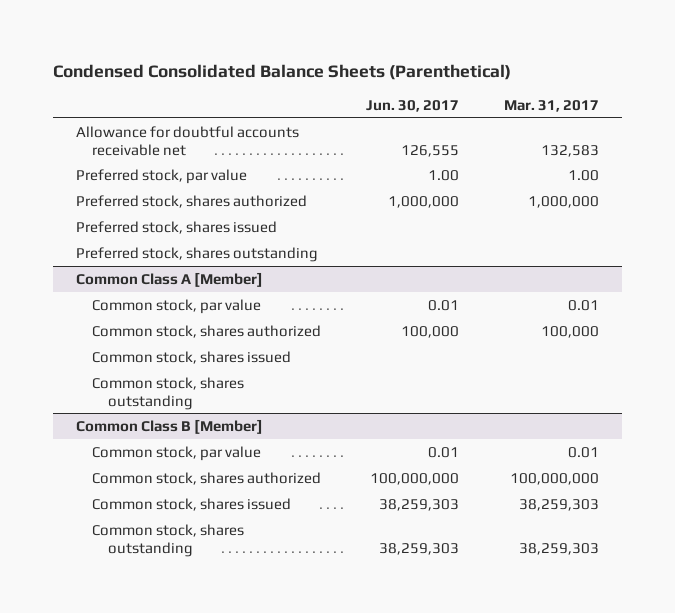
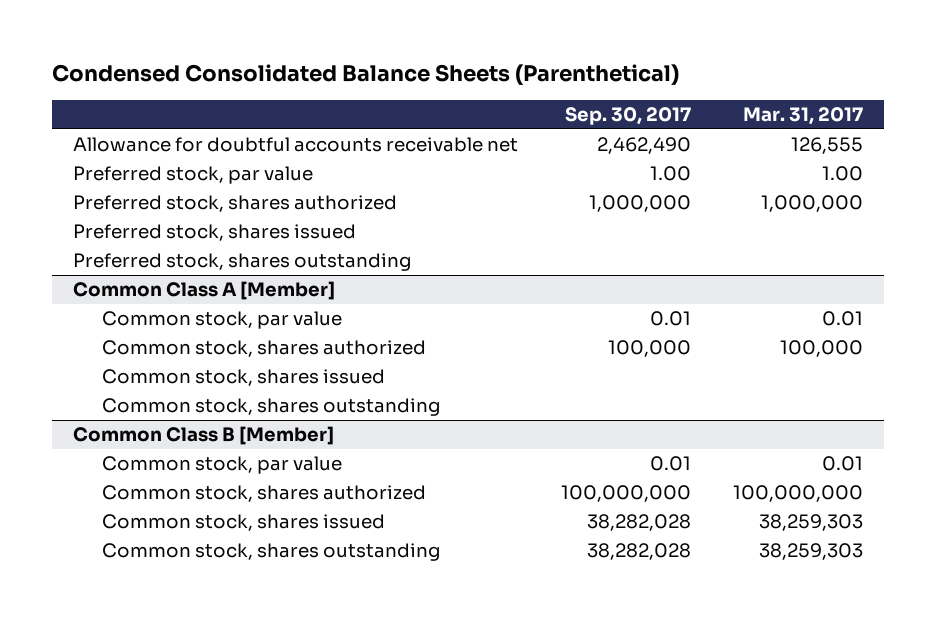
[366,99,460,112] Jun. 30, 2017 -> none
none -> [564,107,691,126] Sep. 30, 2017
[541,144,600,157] 132,583 -> [791,137,864,155] 126,555

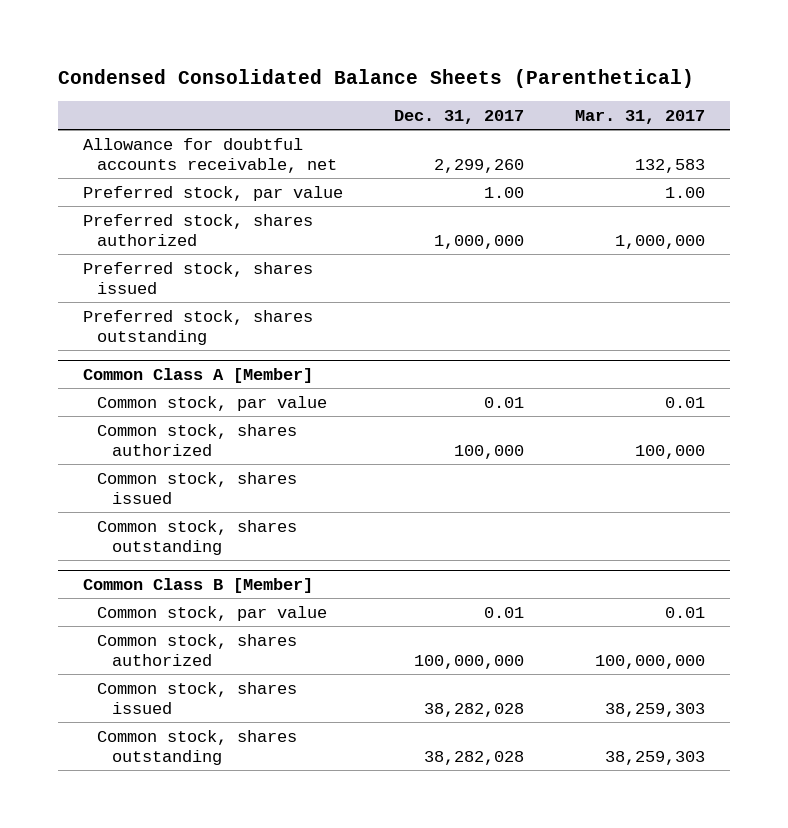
[564,107,691,126] Sep. 30, 2017 -> none
none -> [393,109,524,124] Dec. 31, 2017
[73,137,519,153] Allowance for doubtful accounts receivable net -> [82,137,338,173] Allowance for doubtful accounts receivable, net
[791,137,864,155] 126,555 -> [634,158,705,173] 132,583

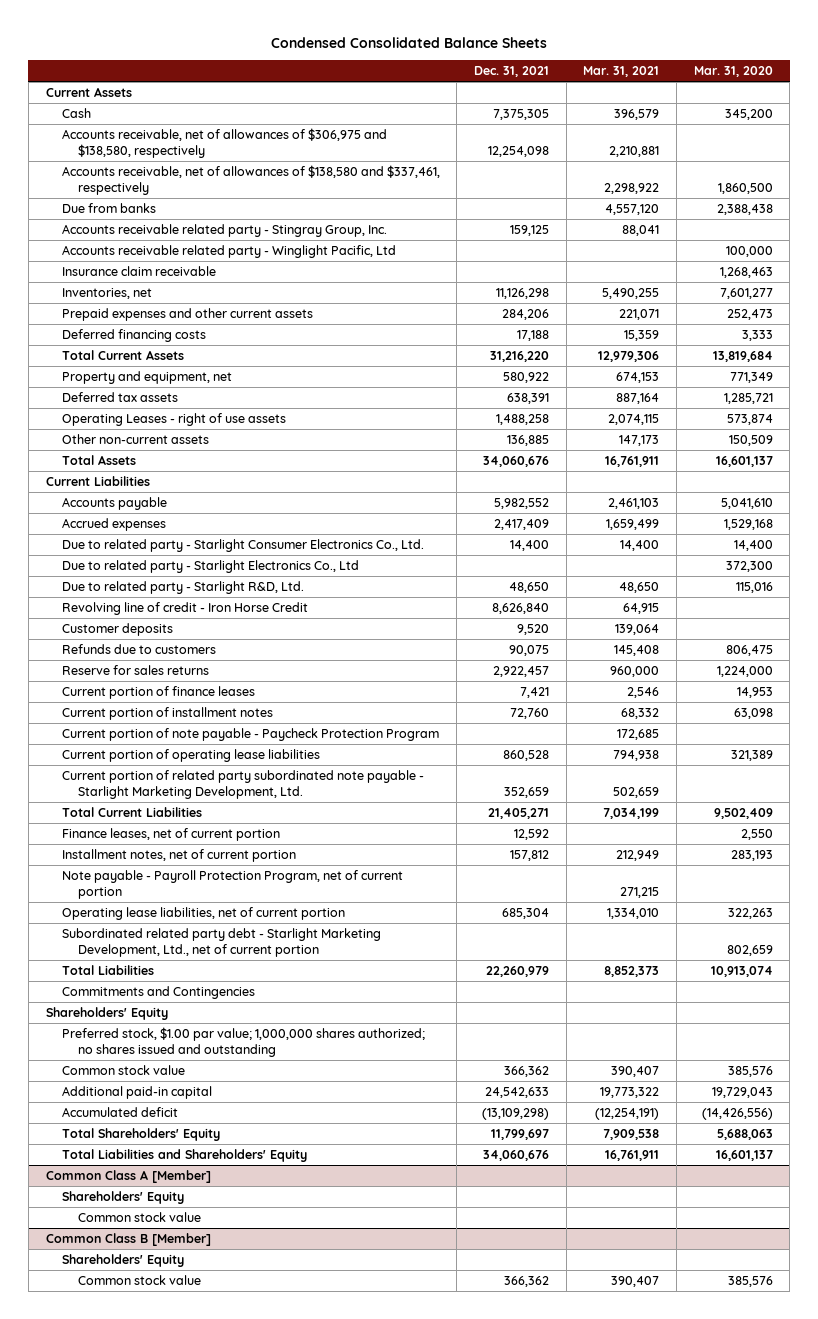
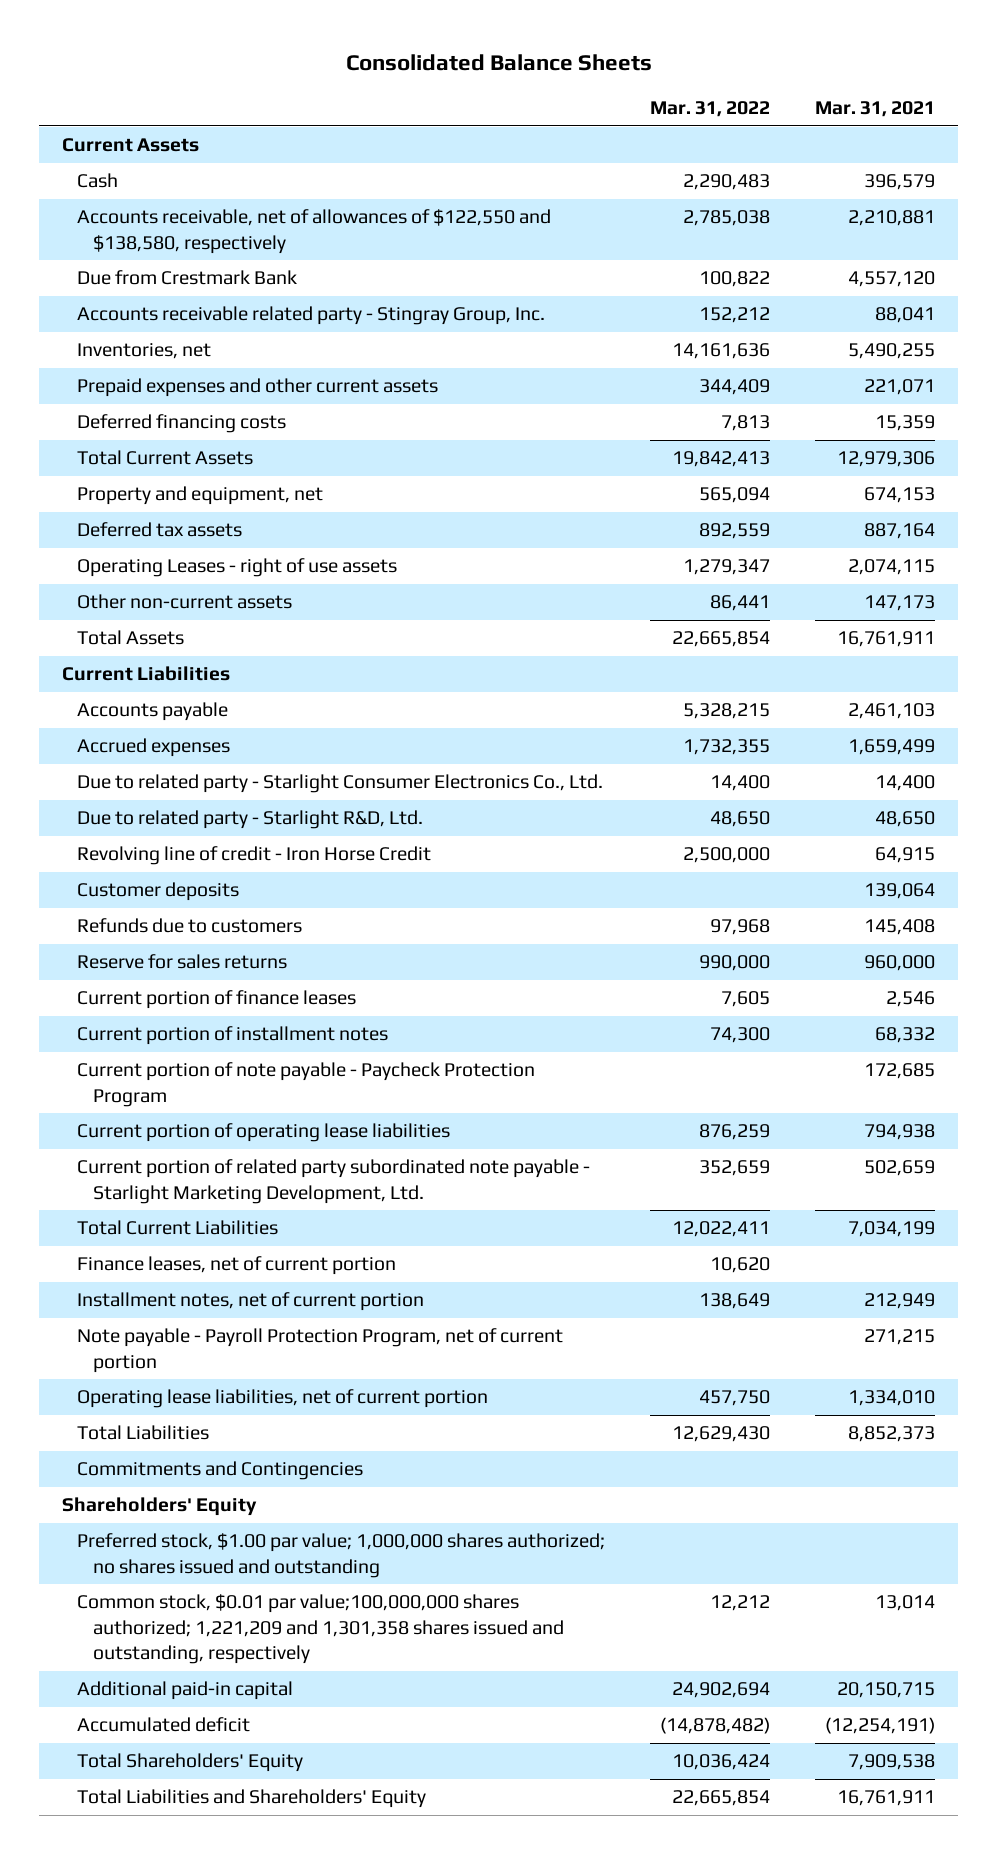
[271,36,548,48] Condensed Consolidated Balance Sheets -> [345,53,652,71] Consolidated Balance Sheets
[474,66,550,78] Dec. 31, 2021 -> none
[693,66,773,78] Mar. 31, 2020 -> none
none -> [650,100,771,117] Mar. 31, 2022
[61,164,440,196] Accounts receivable, net of allowances of $138,580 and $337,461, respectively -> none
[61,127,387,159] Accounts receivable, net of allowances of $306,975 and $138,580, respectively -> [77,209,552,254] Accounts receivable, net of allowances of $122,550 and $138,580, respectively
[61,202,156,213] Due from banks -> [77,270,298,286] Due from Crestmark Bank
[61,244,396,258] Accounts receivable related party - Winglight Pacific, Ltd -> none
[61,265,216,276] Insurance claim receivable -> none
[61,559,359,573] Due to related party - Starlight Electronics Co., Ltd -> none
[61,927,381,958] Subordinated related party debt - Starlight Marketing Development, Ltd., net of current portion -> none
[61,1064,185,1075] Common stock value -> none
none -> [77,1594,564,1665] Common stock, $0.01 par value;100,000,000 shares authorized; 1,221,209 and 1,301,358 shares issued and outstanding, respectively
[600,1086,660,1098] 19,773,322 -> [837,1682,936,1699] 20,150,715
[45,1169,211,1183] Common Class A [Member] -> none
[61,1190,184,1204] Shareholders' Equity -> none
[77,1211,201,1222] Common stock value -> none
[45,1232,211,1246] Common Class B [Member] -> none
[61,1253,184,1267] Shareholders' Equity -> none
[77,1274,201,1285] Common stock value -> none

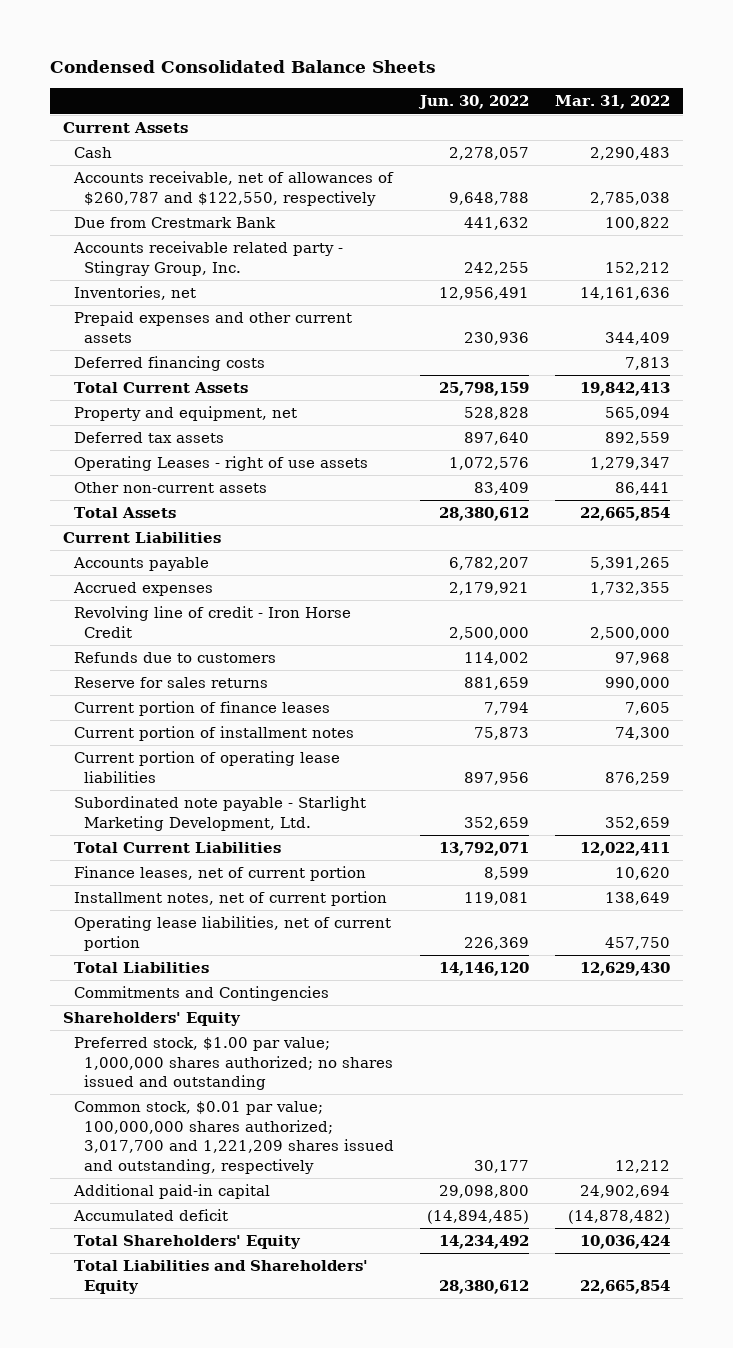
[345,53,652,71] Consolidated Balance Sheets -> [50,60,437,74] Condensed Consolidated Balance Sheets
[815,100,936,117] Mar. 31, 2021 -> none
none -> [418,95,530,110] Jun. 30, 2022
[77,209,552,254] Accounts receivable, net of allowances of $122,550 and $138,580, respectively -> [72,171,394,206] Accounts receivable, net of allowances of $260,787 and $122,550, respectively
[683,703,771,720] 5,328,215 -> [590,557,671,571] 5,391,265
[77,774,604,794] Due to related party - Starlight Consumer Electronics Co., Ltd. -> none
[77,810,424,830] Due to related party - Starlight R&D, Ltd. -> none
[77,882,240,902] Customer deposits -> none
[77,1062,536,1107] Current portion of note payable - Paycheck Protection Program -> none
[77,1159,591,1204] Current portion of related party subordinated note payable - Starlight Marketing Development, Ltd. -> [73,796,366,831] Subordinated note payable - Starlight Marketing Development, Ltd.
[77,1328,564,1373] Note payable - Payroll Protection Program, net of current portion -> none
[77,1594,564,1665] Common stock, $0.01 par value;100,000,000 shares authorized; 1,221,209 and 1,301,358 shares issued and outstanding, respectively -> [73,1101,395,1174] Common stock, $0.01 par value; 100,000,000 shares authorized; 3,017,700 and 1,221,209 shares issued and outstanding, respectively

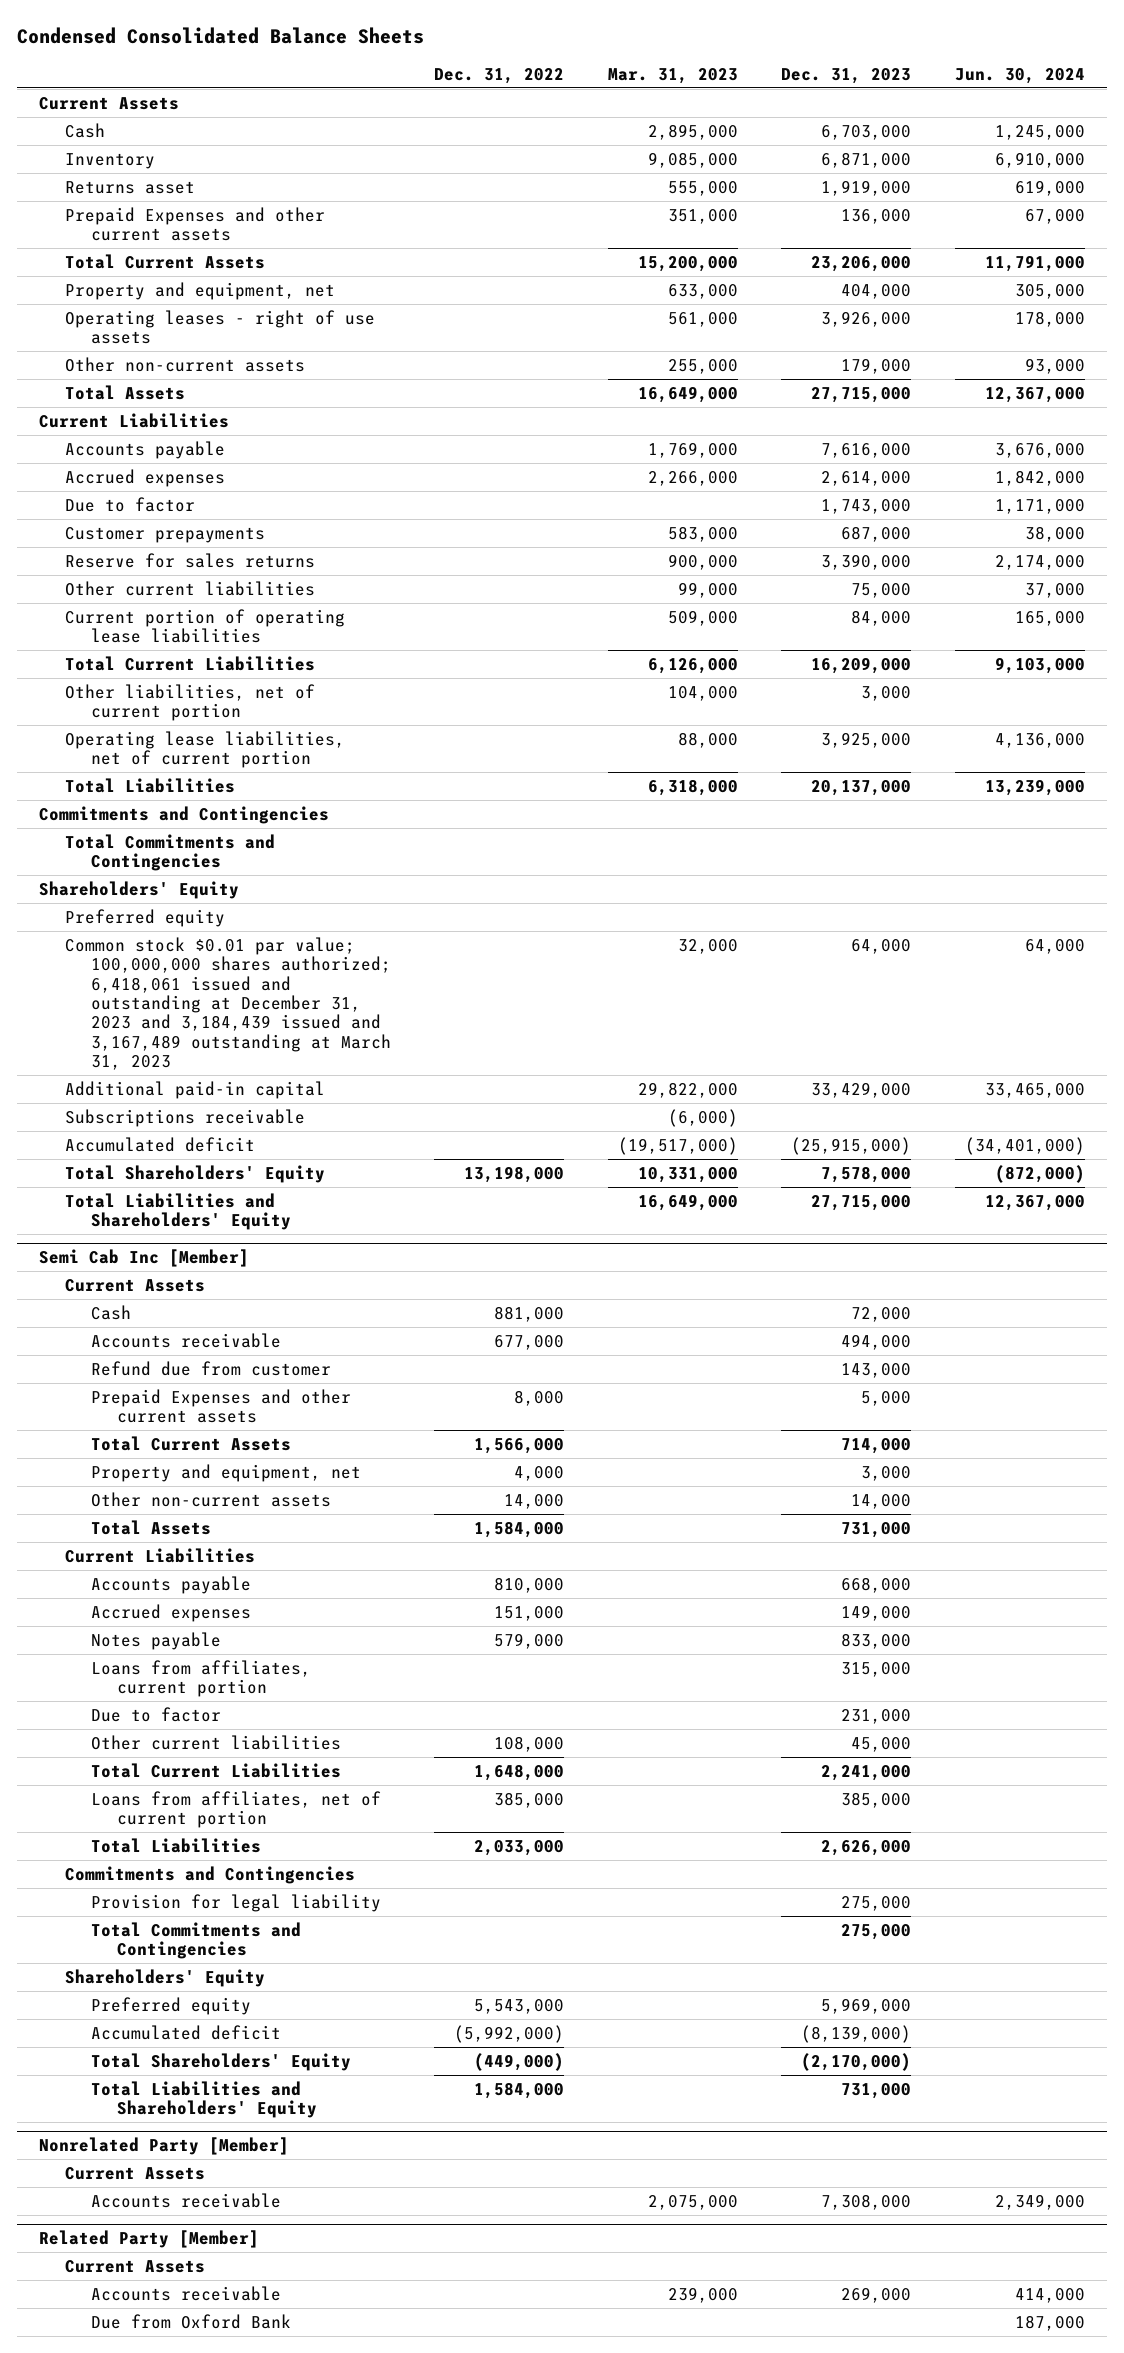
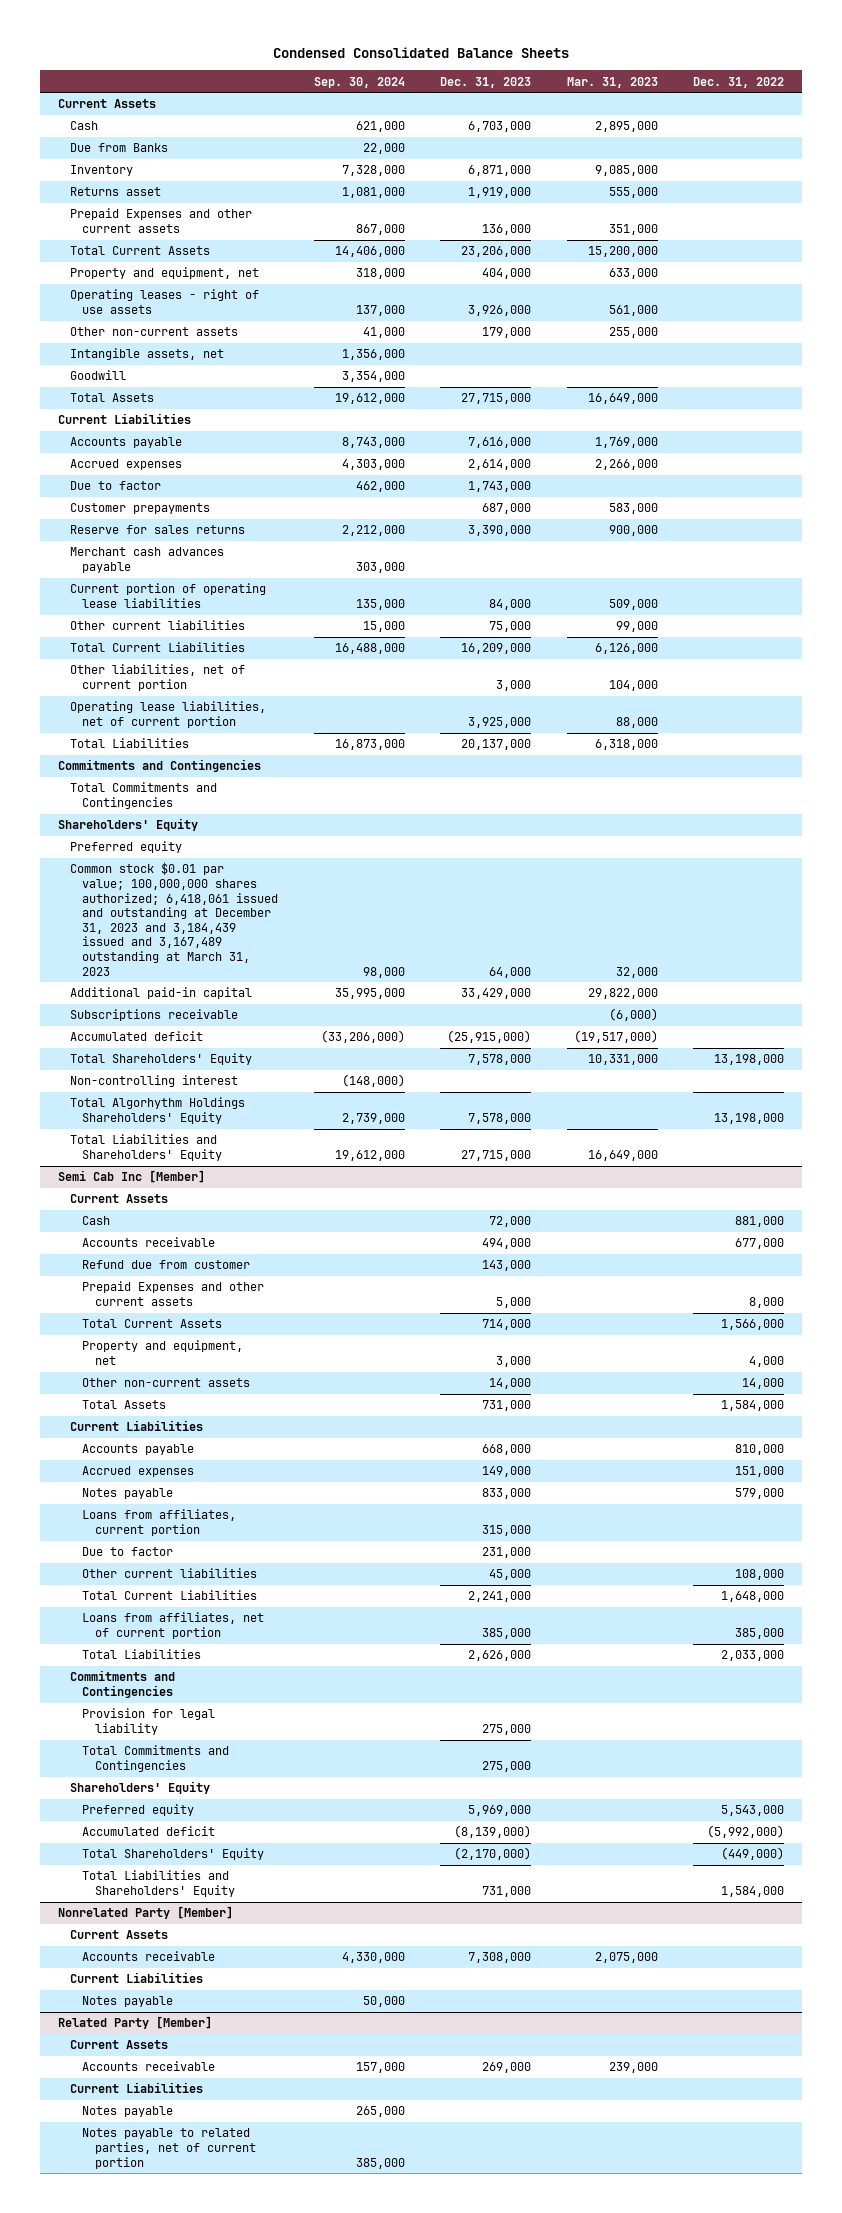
[954,67,1085,84] Jun. 30, 2024 -> none
none -> [313,76,405,88] Sep. 30, 2024
none -> [69,143,168,153] Due from Banks
none -> [69,348,224,361] Intangible assets, net
none -> [69,370,126,381] Goodwill
none -> [69,547,224,573] Merchant cash advances payable
[64,580,315,596] Other current liabilities -> [69,620,245,631] Other current liabilities
none -> [69,1075,238,1088] Non-controlling interest
none -> [69,1097,245,1124] Total Algorhythm Holdings Shareholders' Equity
none -> [69,1972,203,1984] Current Liabilities
none -> [82,1996,174,2008] Notes payable
[90,2313,291,2329] Due from Oxford Bank -> none
none -> [69,2082,203,2094] Current Liabilities
none -> [82,2106,174,2118] Notes payable
none -> [82,2128,256,2169] Notes payable to related parties, net of current portion

